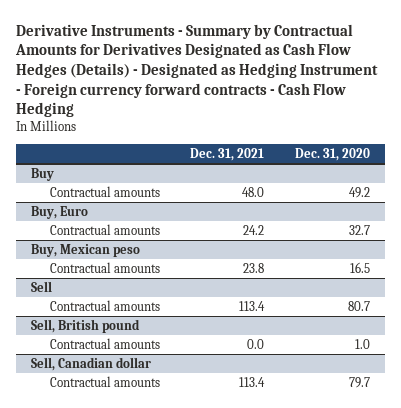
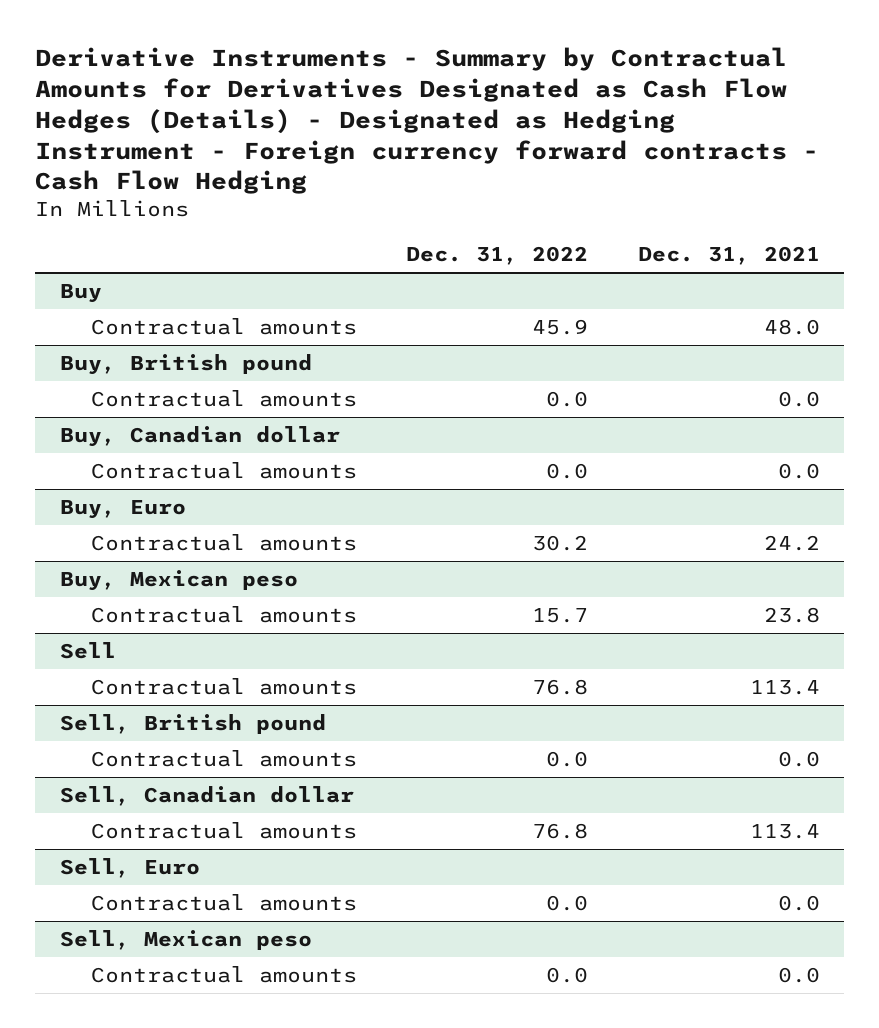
[294,147,370,161] Dec. 31, 2020 -> none
none -> [406,246,589,266] Dec. 31, 2022
none -> [59,353,312,375] Buy, British pound
none -> [90,389,357,407] Contractual amounts
none -> [59,425,340,447] Buy, Canadian dollar
none -> [90,461,357,479] Contractual amounts
none -> [59,857,200,878] Sell, Euro
none -> [90,893,357,911] Contractual amounts
none -> [59,929,312,950] Sell, Mexican peso
none -> [90,965,357,983] Contractual amounts

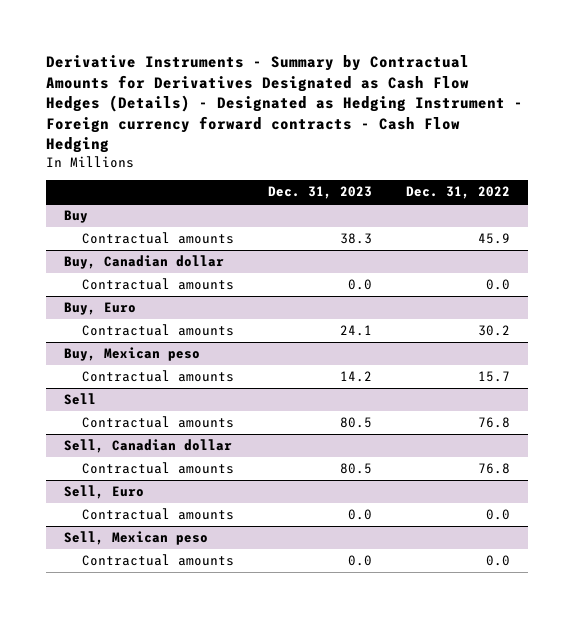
[637,246,820,266] Dec. 31, 2021 -> none
none -> [267,186,372,200] Dec. 31, 2023
[59,353,312,375] Buy, British pound -> none
[90,389,357,407] Contractual amounts -> none
[59,713,326,734] Sell, British pound -> none
[90,749,357,767] Contractual amounts -> none

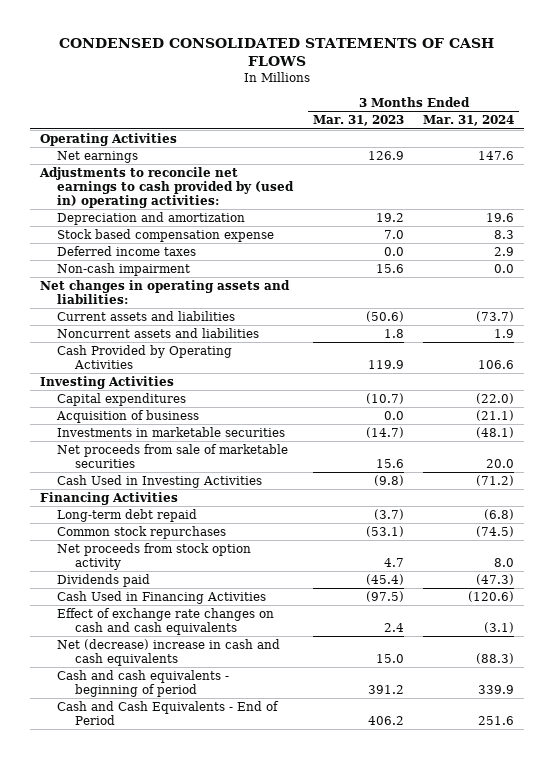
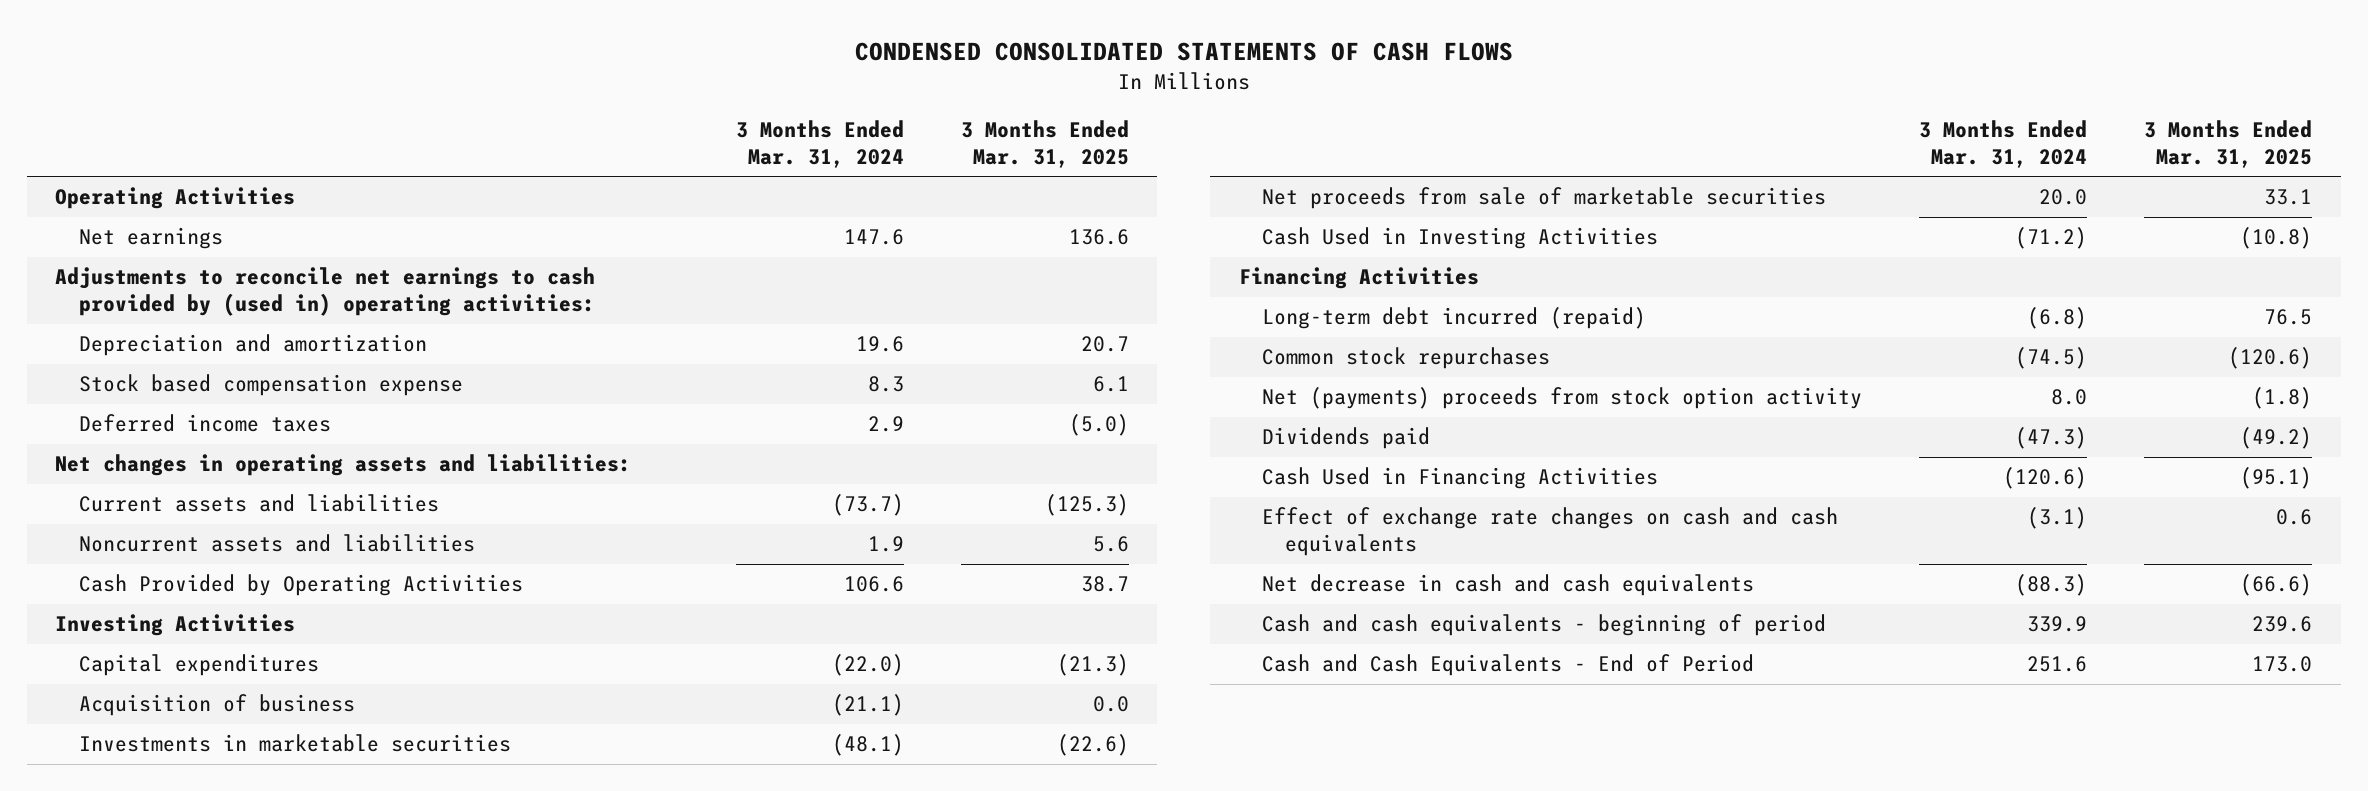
[312,115,404,127] Mar. 31, 2023 -> none
none -> [960,119,1129,168] 3 Months Ended Mar. 31, 2025
[57,263,191,277] Non-cash impairment -> none
[57,509,198,523] Long-term debt repaid -> [1262,307,1647,330] Long-term debt incurred (repaid)
[57,543,252,570] Net proceeds from stock option activity -> [1262,387,1863,410] Net (payments) proceeds from stock option activity
[57,639,281,666] Net (decrease) increase in cash and cash equivalents -> [1262,574,1755,597] Net decrease in cash and cash equivalents

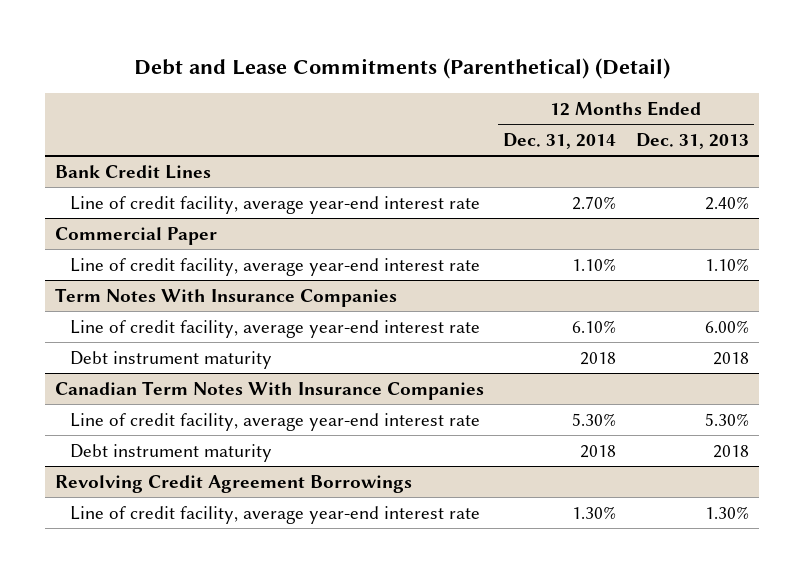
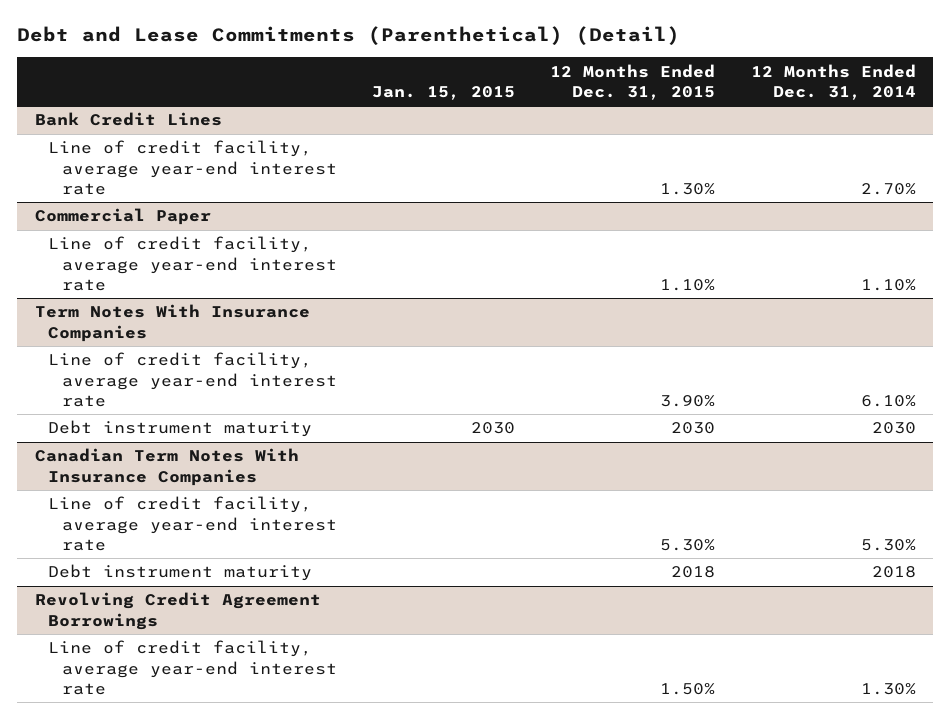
[636,133,750,150] Dec. 31, 2013 -> none
none -> [372,85,516,100] Jan. 15, 2015
none -> [550,63,716,100] 12 Months Ended Dec. 31, 2015
[580,351,617,365] 2018 -> [871,422,916,435] 2030

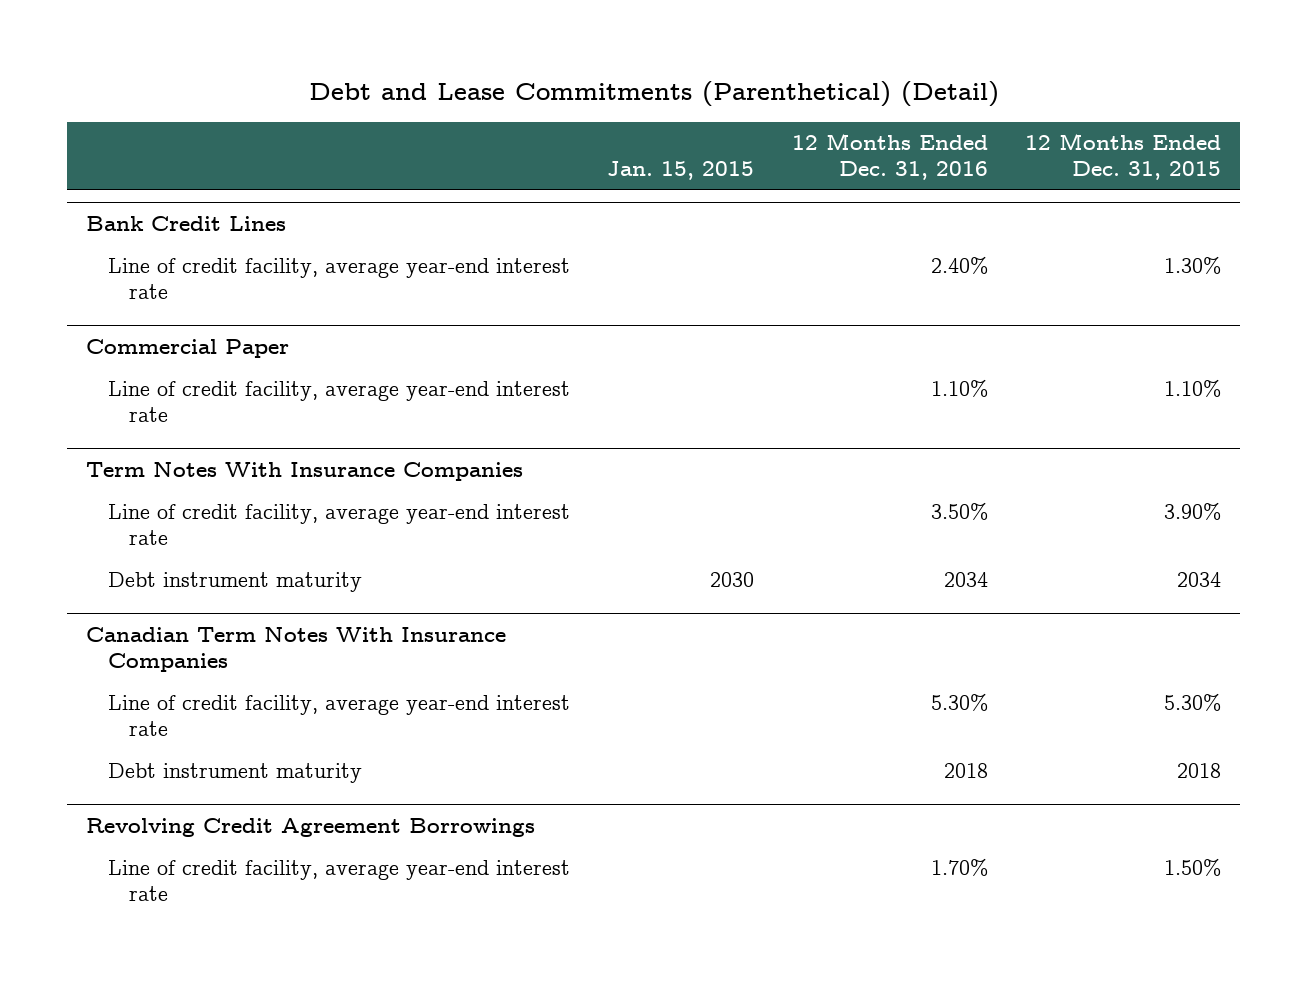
[750,63,916,100] 12 Months Ended Dec. 31, 2014 -> none
none -> [791,133,988,181] 12 Months Ended Dec. 31, 2016
[671,422,716,435] 2030 -> [1177,572,1222,588] 2034

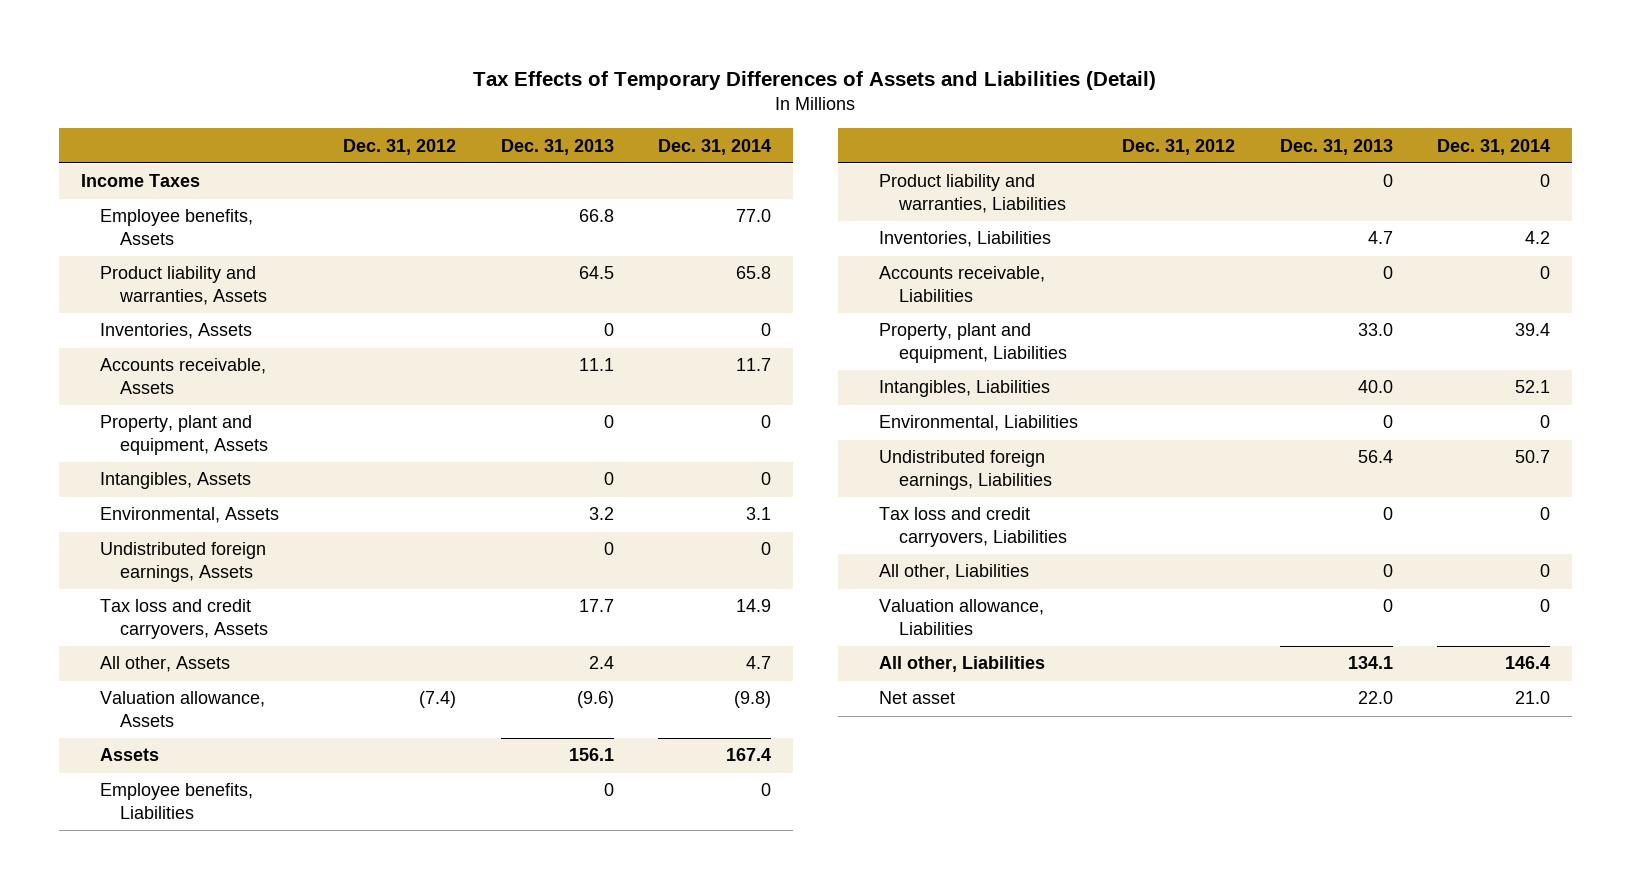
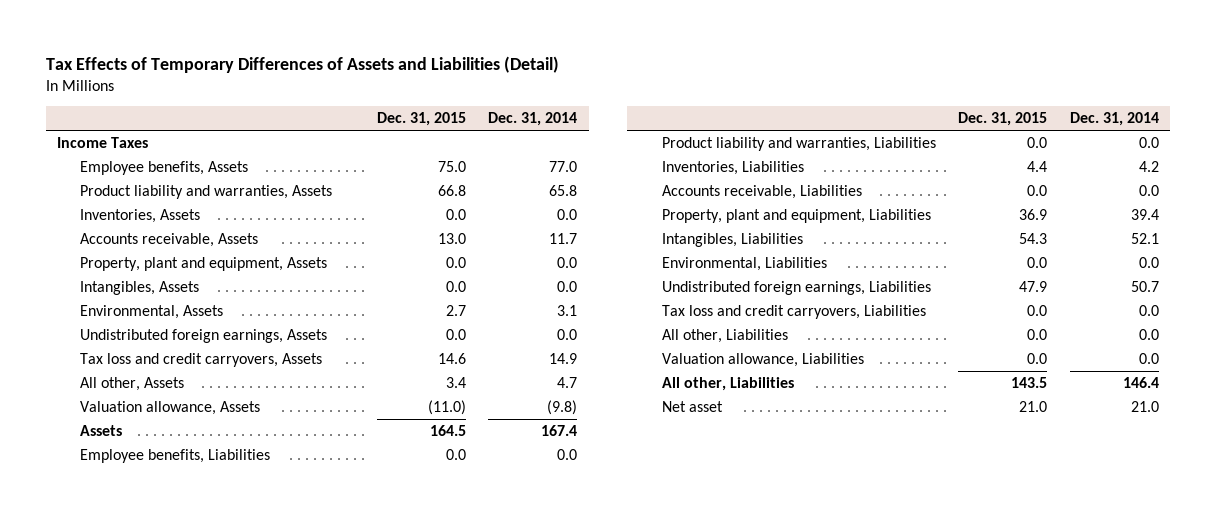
[343,138,457,155] Dec. 31, 2012 -> none
[500,138,614,155] Dec. 31, 2013 -> none
none -> [376,112,466,127] Dec. 31, 2015
[760,323,771,337] 0 -> [557,209,578,221] 0.0
[760,415,771,429] 0 -> [557,257,578,269] 0.0
[760,472,771,486] 0 -> [557,281,578,293] 0.0
[760,542,771,556] 0 -> [557,329,578,341] 0.0
[760,783,771,797] 0 -> [557,449,578,461] 0.0
[1539,174,1550,188] 0 -> [1138,137,1159,149] 0.0
[1539,266,1550,280] 0 -> [1138,185,1159,197] 0.0
[1539,415,1550,429] 0 -> [1138,257,1159,269] 0.0
[1539,507,1550,521] 0 -> [1138,305,1159,317] 0.0
[1539,564,1550,578] 0 -> [1138,329,1159,341] 0.0
[1539,599,1550,613] 0 -> [1138,353,1159,365] 0.0

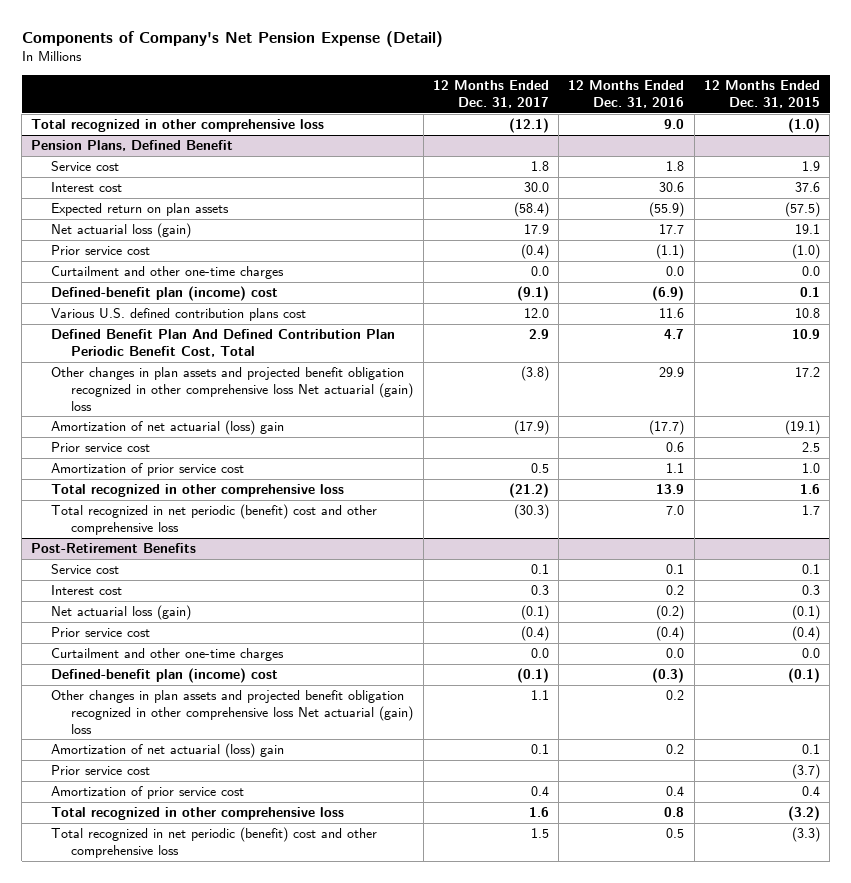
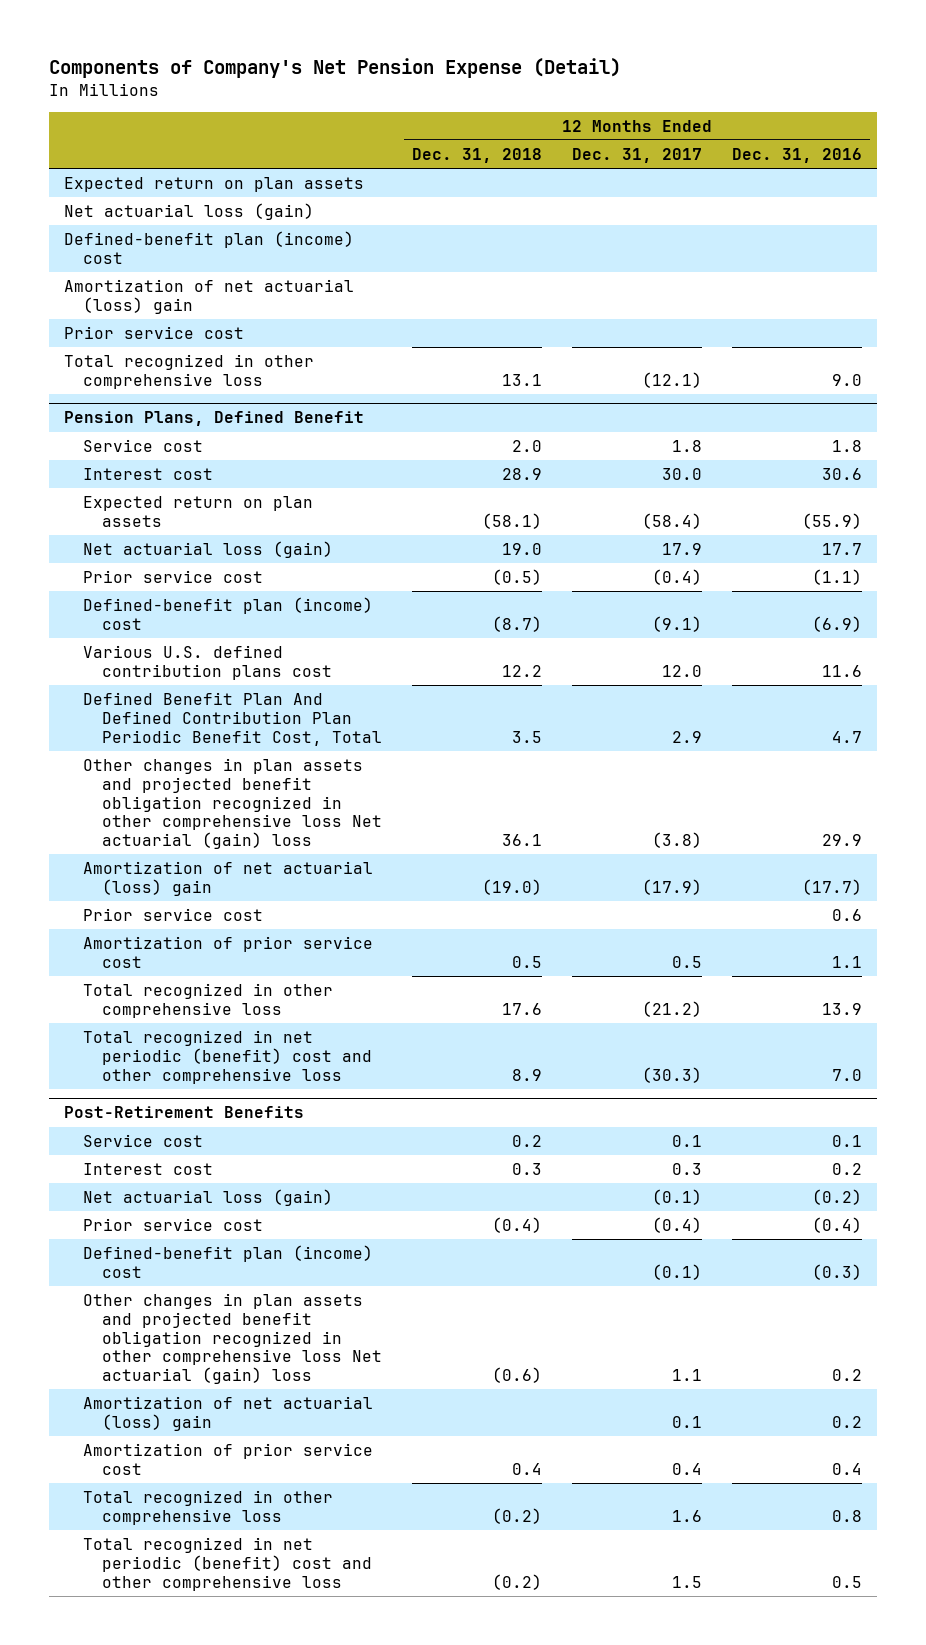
[703,80,820,108] 12 Months Ended Dec. 31, 2015 -> none
none -> [411,147,542,163] Dec. 31, 2018
none -> [64,176,365,192] Expected return on plan assets
none -> [64,202,315,220] Net actuarial loss (gain)
none -> [64,230,355,264] Defined-benefit plan (income) cost
none -> [64,278,355,314] Amortization of net actuarial (loss) gain
none -> [64,325,245,339] Prior service cost
[51,266,285,280] Curtailment and other one-time charges -> none
[51,648,285,662] Curtailment and other one-time charges -> none
[51,765,151,776] Prior service cost -> none

